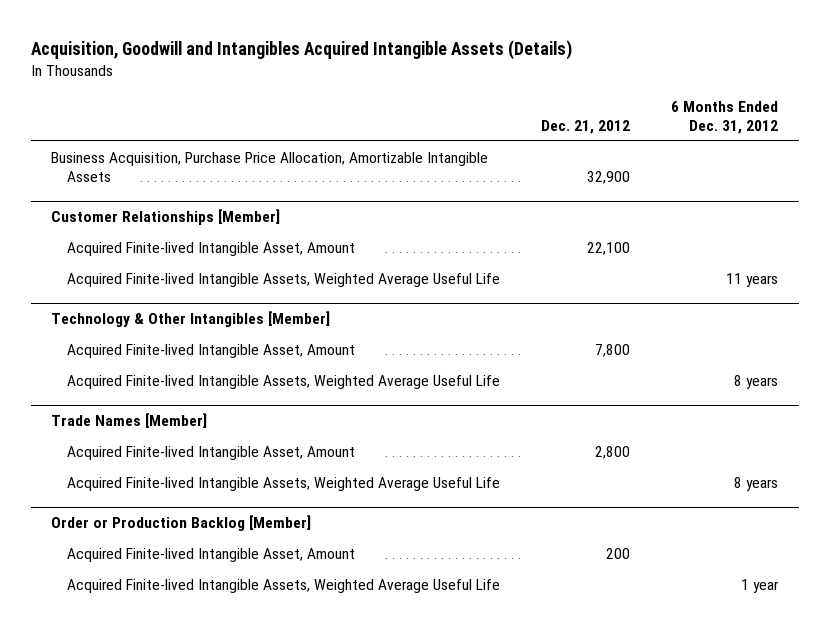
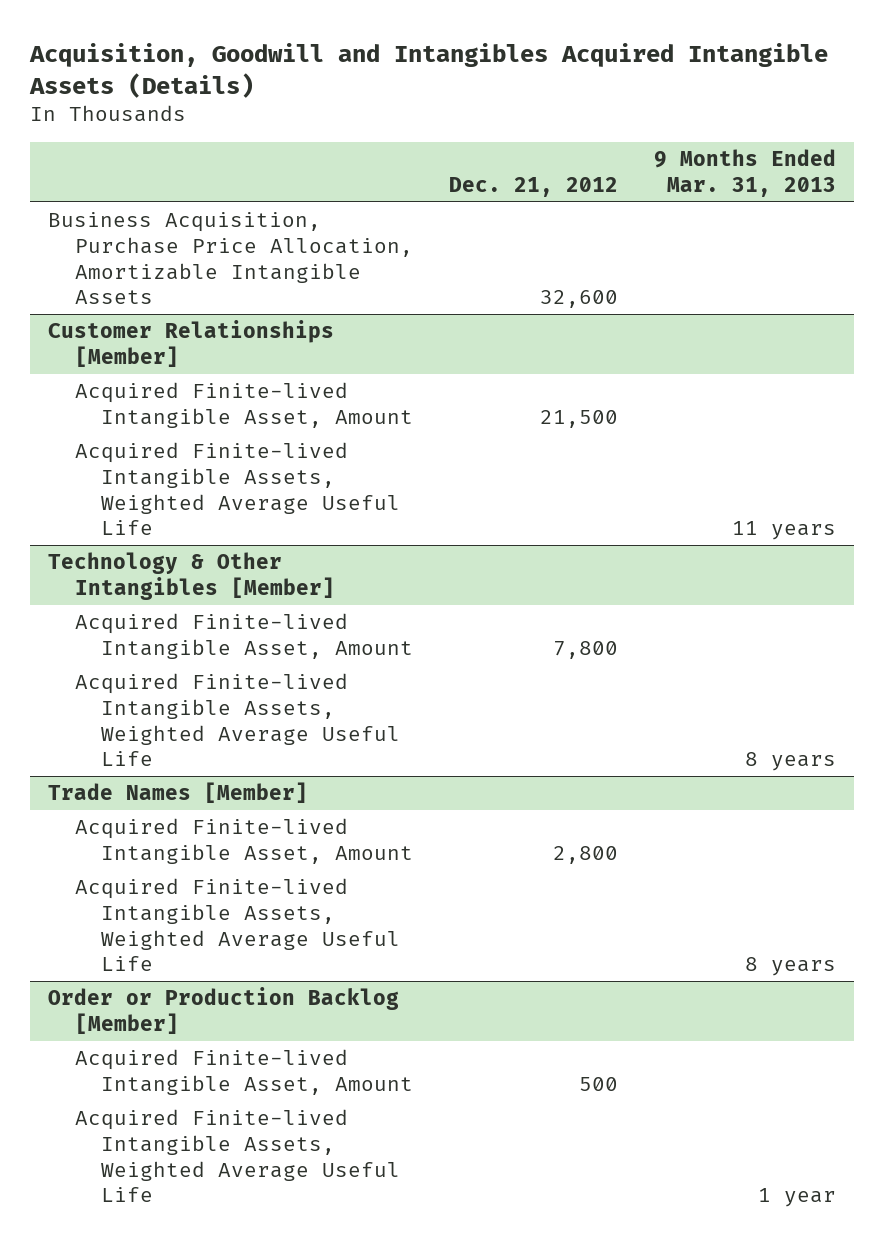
[671,100,779,135] 6 Months Ended Dec. 31, 2012 -> none
none -> [653,149,836,197] 9 Months Ended Mar. 31, 2013
[587,171,631,185] 32,900 -> [540,290,619,309] 32,600
[587,241,631,255] 22,100 -> [540,409,619,428] 21,500
[606,547,631,559] 200 -> [579,1076,619,1091] 500

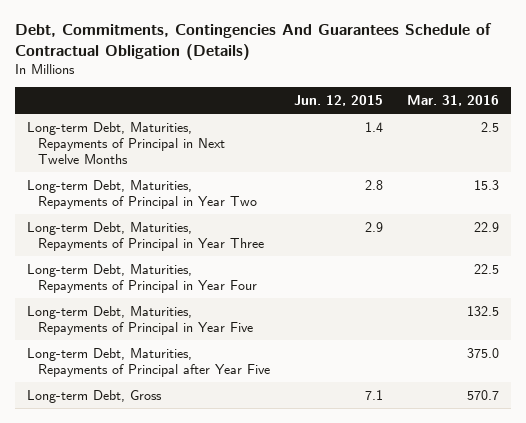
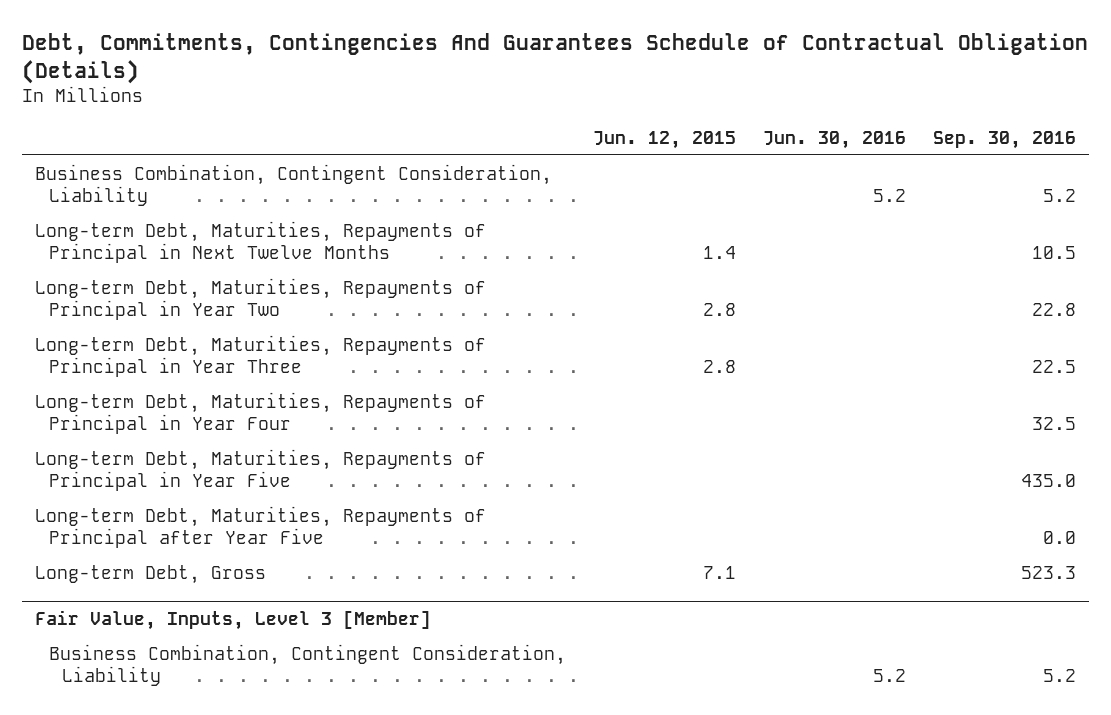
[406,94,499,106] Mar. 31, 2016 -> none
none -> [762,130,906,149] Jun. 30, 2016
none -> [932,130,1076,149] Sep. 30, 2016
none -> [35,163,553,207] Business Combination, Contingent Consideration, Liability
[364,221,383,232] 2.9 -> [702,360,736,374] 2.8
none -> [35,609,432,630] Fair Value, Inputs, Level 3 [Member]
none -> [48,643,566,687] Business Combination, Contingent Consideration, Liability

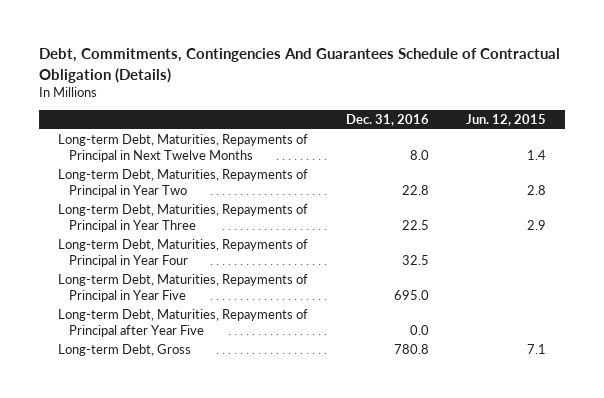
[762,130,906,149] Jun. 30, 2016 -> none
[932,130,1076,149] Sep. 30, 2016 -> none
none -> [345,114,429,127] Dec. 31, 2016
[35,163,553,207] Business Combination, Contingent Consideration, Liability -> none
[702,360,736,374] 2.8 -> [527,219,547,230] 2.9
[35,609,432,630] Fair Value, Inputs, Level 3 [Member] -> none
[48,643,566,687] Business Combination, Contingent Consideration, Liability -> none

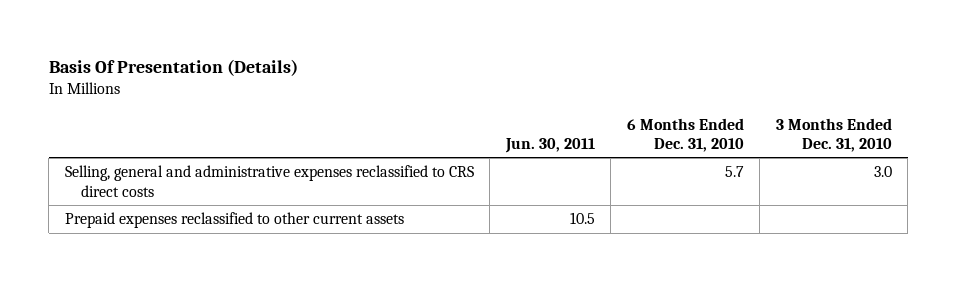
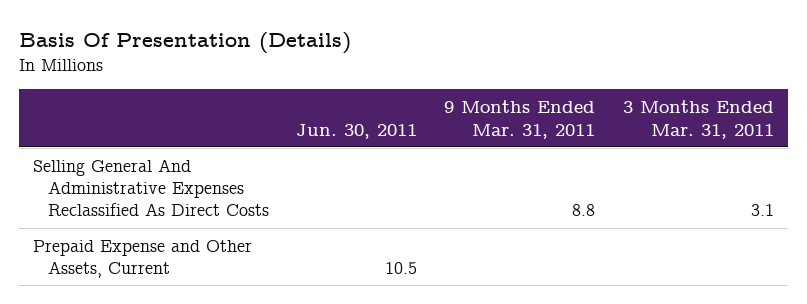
[626,117,744,152] 6 Months Ended Dec. 31, 2010 -> none
[775,117,892,152] 3 Months Ended Dec. 31, 2010 -> none
none -> [444,100,596,139] 9 Months Ended Mar. 31, 2011
none -> [622,100,774,139] 3 Months Ended Mar. 31, 2011
[64,165,474,197] Selling, general and administrative expenses reclassified to CRS direct costs -> [32,158,269,217] Selling General And Administrative Expenses Reclassified As Direct Costs
[64,212,404,229] Prepaid expenses reclassified to other current assets -> [32,239,252,279] Prepaid Expense and Other Assets, Current

